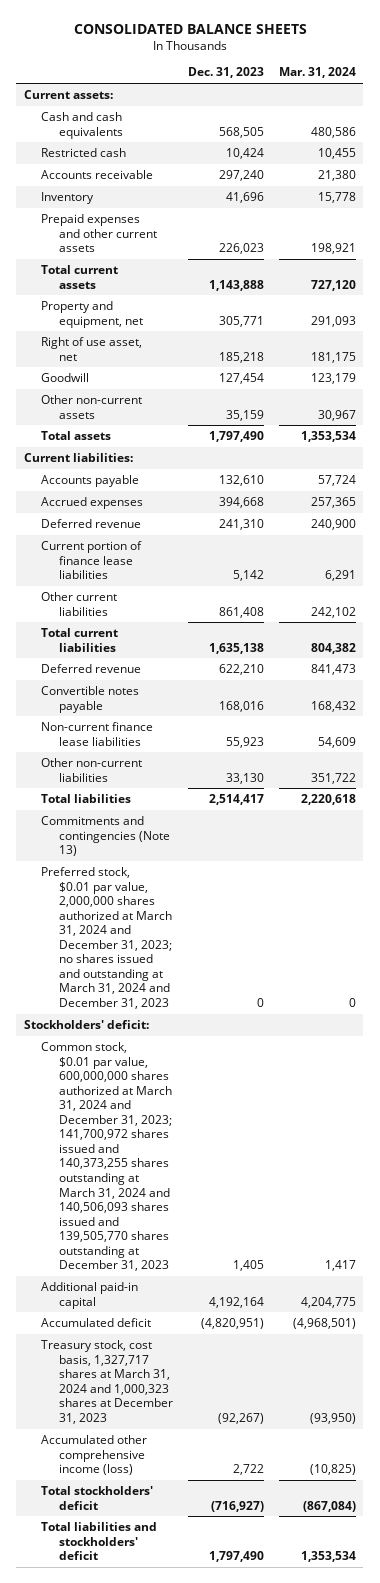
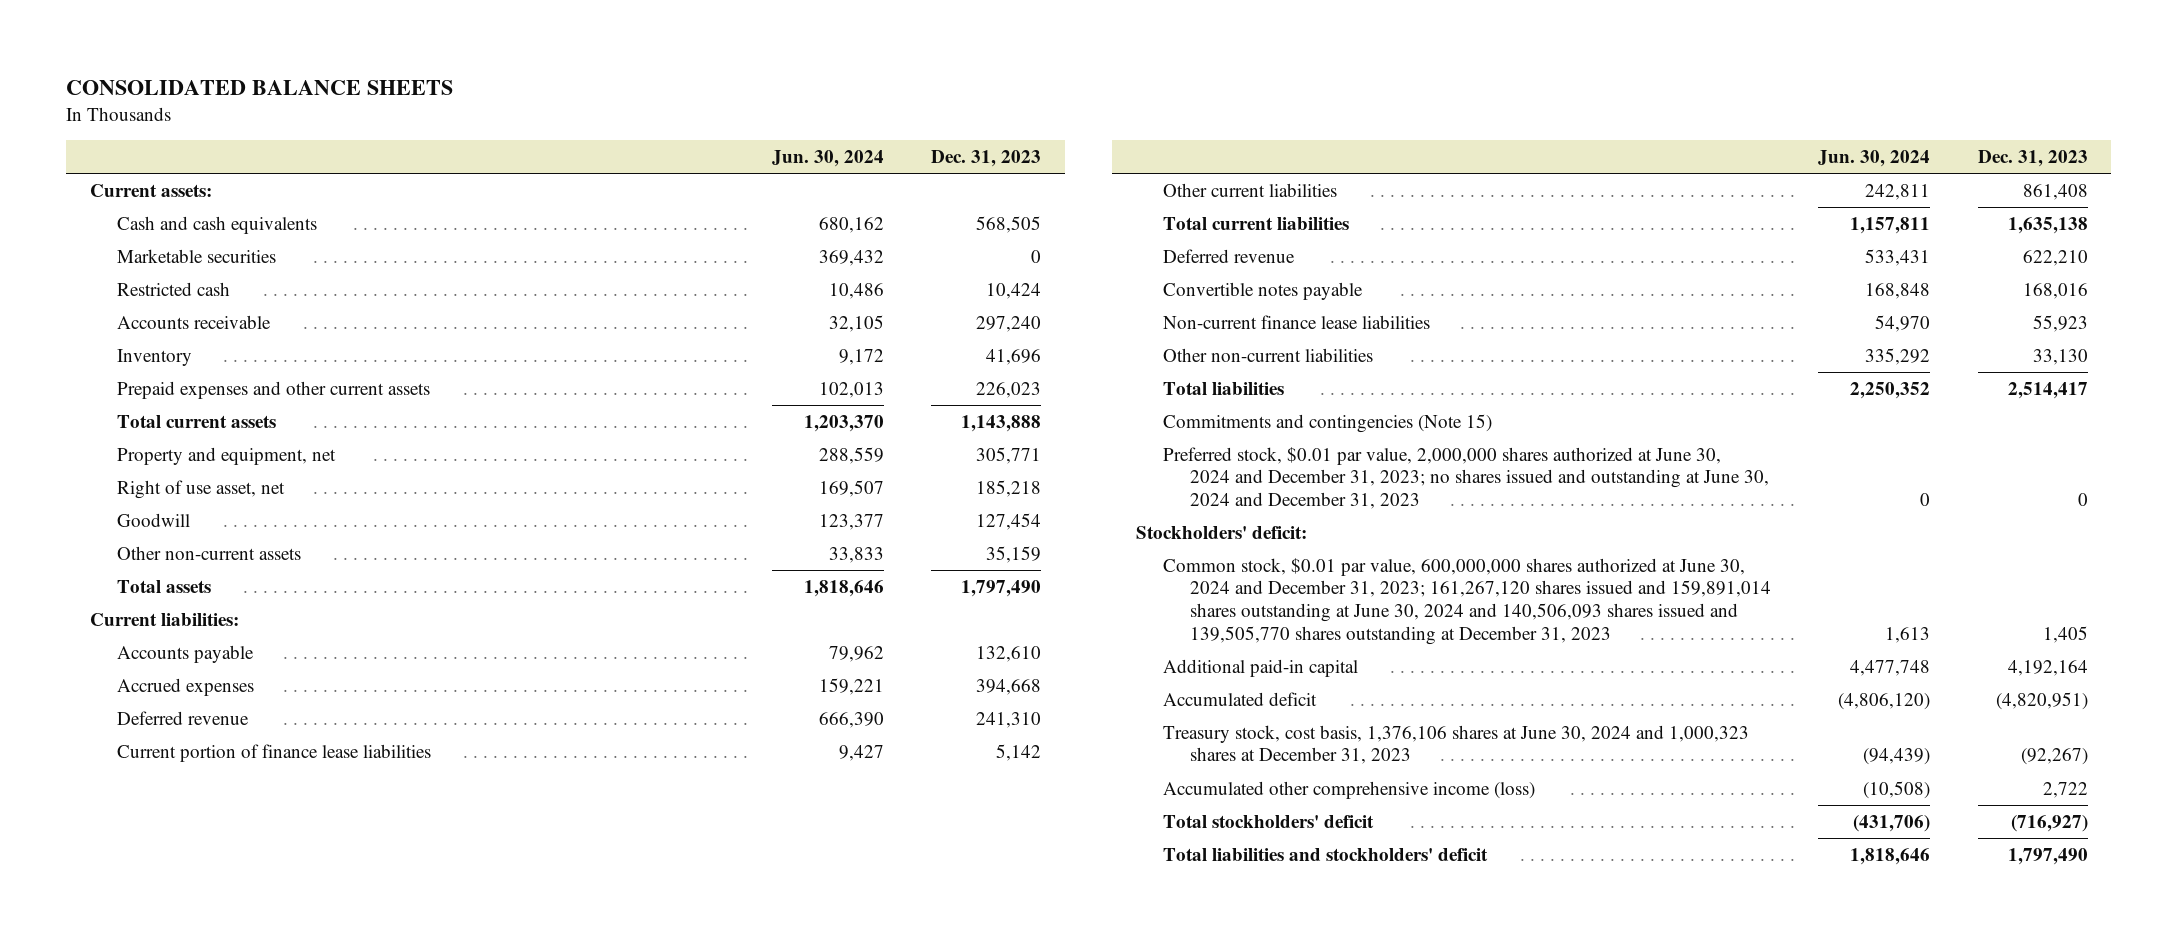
[278,67,356,79] Mar. 31, 2024 -> none
none -> [772,149,885,167] Jun. 30, 2024
none -> [116,248,276,263] Marketable securities
[41,815,171,857] Commitments and contingencies (Note 13) -> [1163,413,1493,433] Commitments and contingencies (Note 15)
[41,866,173,1010] Preferred stock, $0.01 par value, 2,000,000 shares authorized at March 31, 2024 and December 31, 2023; no shares issued and outstanding at March 31, 2024 and December 31, 2023 -> [1163,446,1770,510] Preferred stock, $0.01 par value, 2,000,000 shares authorized at June 30, 2024 and December 31, 2023; no shares issued and outstanding at June 30, 2024 and December 31, 2023
[41,1041,173,1272] Common stock, $0.01 par value, 600,000,000 shares authorized at March 31, 2024 and December 31, 2023; 141,700,972 shares issued and 140,373,255 shares outstanding at March 31, 2024 and 140,506,093 shares issued and 139,505,770 shares outstanding at December 31, 2023 -> [1163,557,1772,645] Common stock, $0.01 par value, 600,000,000 shares authorized at June 30, 2024 and December 31, 2023; 161,267,120 shares issued and 159,891,014 shares outstanding at June 30, 2024 and 140,506,093 shares issued and 139,505,770 shares outstanding at December 31, 2023
[41,1339,174,1424] Treasury stock, cost basis, 1,327,717 shares at March 31, 2024 and 1,000,323 shares at December 31, 2023 -> [1163,724,1750,765] Treasury stock, cost basis, 1,376,106 shares at June 30, 2024 and 1,000,323 shares at December 31, 2023

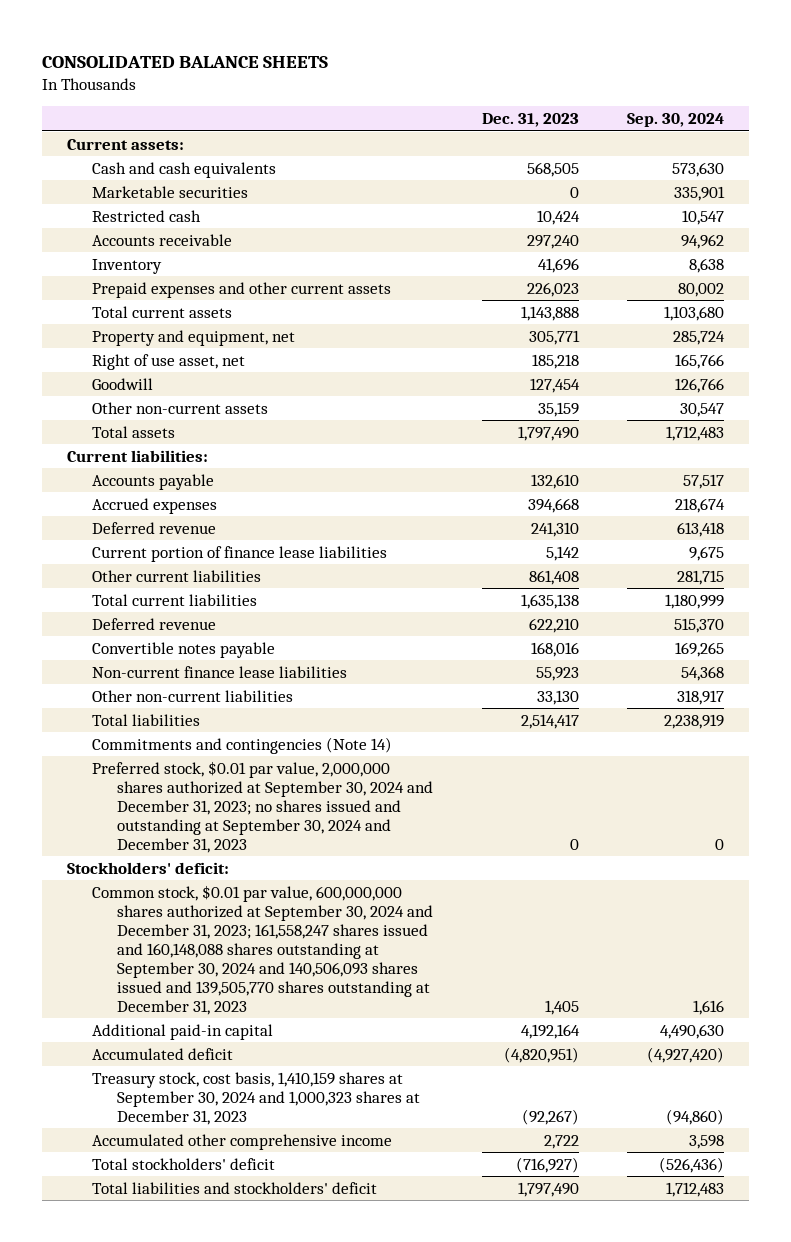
[772,149,885,167] Jun. 30, 2024 -> none
none -> [627,112,725,127] Sep. 30, 2024
[1163,413,1493,433] Commitments and contingencies (Note 15) -> [91,736,392,754] Commitments and contingencies (Note 14)
[1163,446,1770,510] Preferred stock, $0.01 par value, 2,000,000 shares authorized at June 30, 2024 and December 31, 2023; no shares issued and outstanding at June 30, 2024 and December 31, 2023 -> [91,760,434,853] Preferred stock, $0.01 par value, 2,000,000 shares authorized at September 30, 2024 and December 31, 2023; no shares issued and outstanding at September 30, 2024 and December 31, 2023
[1163,557,1772,645] Common stock, $0.01 par value, 600,000,000 shares authorized at June 30, 2024 and December 31, 2023; 161,267,120 shares issued and 159,891,014 shares outstanding at June 30, 2024 and 140,506,093 shares issued and 139,505,770 shares outstanding at December 31, 2023 -> [91,884,434,1015] Common stock, $0.01 par value, 600,000,000 shares authorized at September 30, 2024 and December 31, 2023; 161,558,247 shares issued and 160,148,088 shares outstanding at September 30, 2024 and 140,506,093 shares issued and 139,505,770 shares outstanding at December 31, 2023
[1163,724,1750,765] Treasury stock, cost basis, 1,376,106 shares at June 30, 2024 and 1,000,323 shares at December 31, 2023 -> [91,1071,421,1125] Treasury stock, cost basis, 1,410,159 shares at September 30, 2024 and 1,000,323 shares at December 31, 2023
[1163,780,1536,799] Accumulated other comprehensive income (loss) -> [91,1133,392,1150] Accumulated other comprehensive income

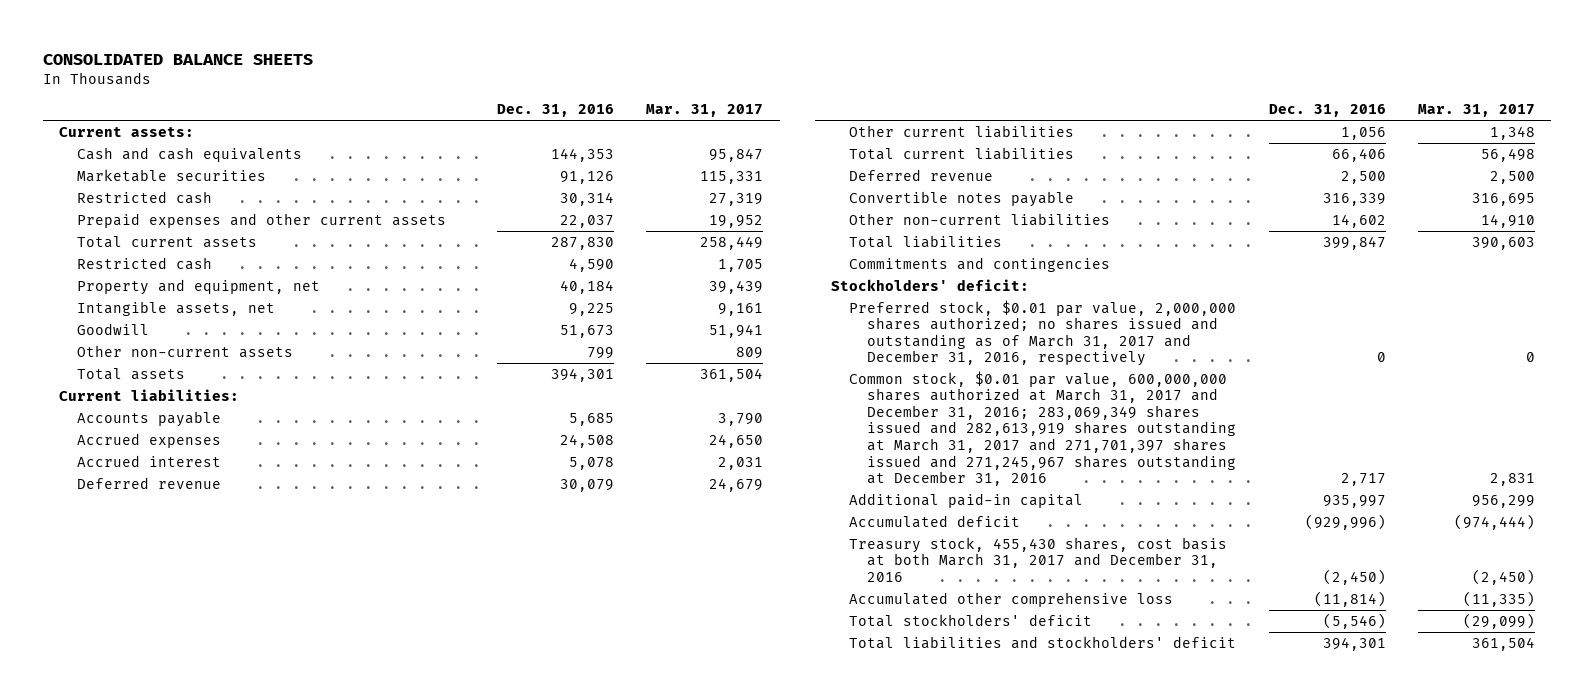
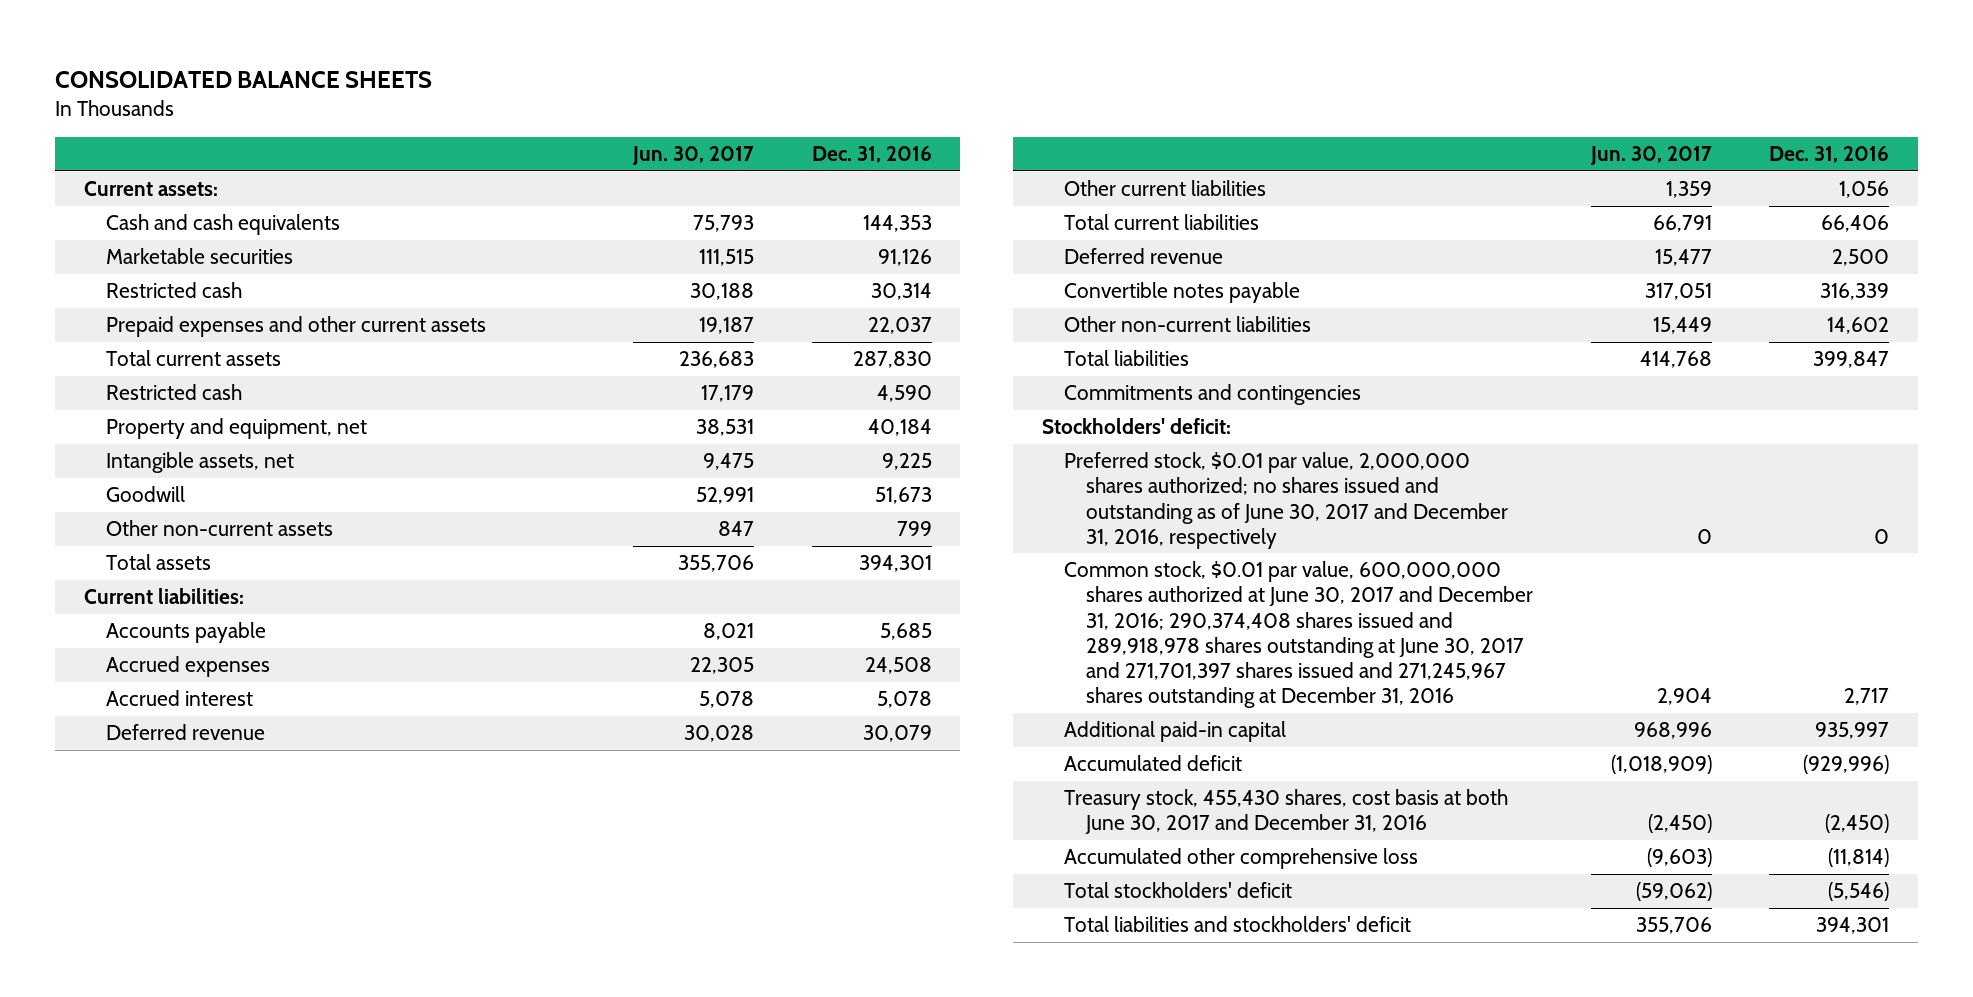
[646,104,764,118] Mar. 31, 2017 -> none
none -> [632,146,755,166] Jun. 30, 2017
[849,299,1237,367] Preferred stock, $0.01 par value, 2,000,000 shares authorized; no shares issued and outstanding as of March 31, 2017 and December 31, 2016, respectively -> [1063,452,1509,549] Preferred stock, $0.01 par value, 2,000,000 shares authorized; no shares issued and outstanding as of June 30, 2017 and December 31, 2016, respectively
[849,370,1237,487] Common stock, $0.01 par value, 600,000,000 shares authorized at March 31, 2017 and December 31, 2016; 283,069,349 shares issued and 282,613,919 shares outstanding at March 31, 2017 and 271,701,397 shares issued and 271,245,967 shares outstanding at December 31, 2016 -> [1063,561,1534,709] Common stock, $0.01 par value, 600,000,000 shares authorized at June 30, 2017 and December 31, 2016; 290,374,408 shares issued and 289,918,978 shares outstanding at June 30, 2017 and 271,701,397 shares issued and 271,245,967 shares outstanding at December 31, 2016
[849,536,1228,582] Treasury stock, 455,430 shares, cost basis at both March 31, 2017 and December 31, 2016 -> [1063,789,1508,835] Treasury stock, 455,430 shares, cost basis at both June 30, 2017 and December 31, 2016

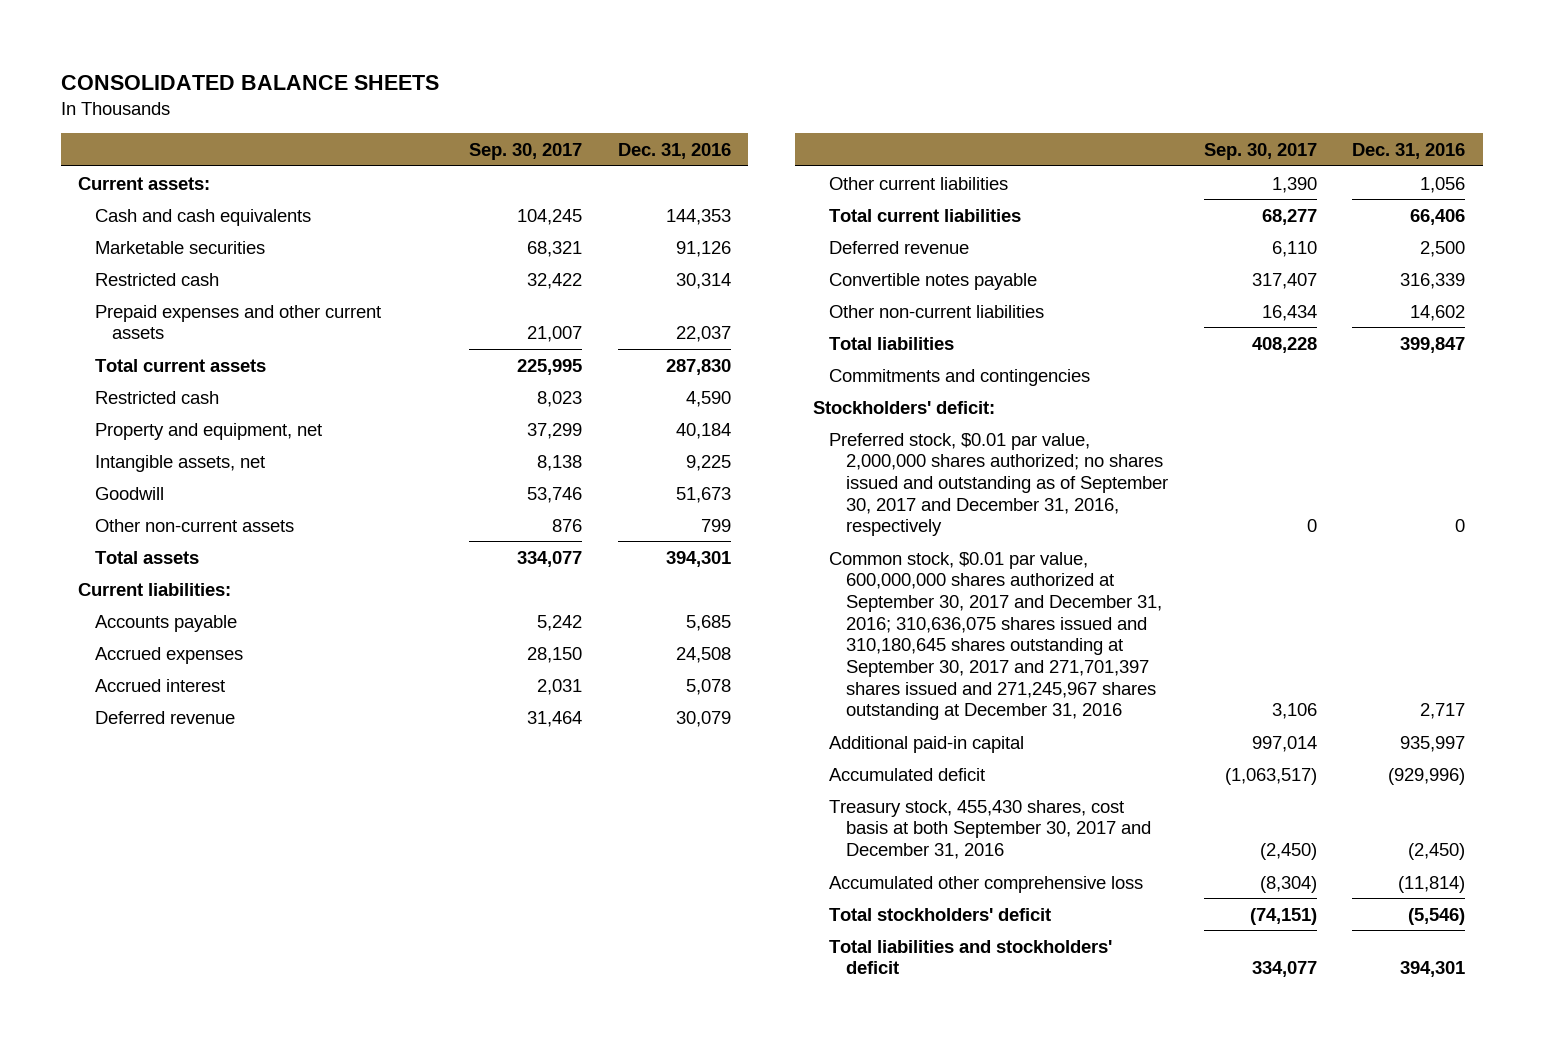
[632,146,755,166] Jun. 30, 2017 -> none
none -> [469,143,583,161] Sep. 30, 2017
[1063,452,1509,549] Preferred stock, $0.01 par value, 2,000,000 shares authorized; no shares issued and outstanding as of June 30, 2017 and December 31, 2016, respectively -> [829,432,1169,537] Preferred stock, $0.01 par value, 2,000,000 shares authorized; no shares issued and outstanding as of September 30, 2017 and December 31, 2016, respectively
[1063,561,1534,709] Common stock, $0.01 par value, 600,000,000 shares authorized at June 30, 2017 and December 31, 2016; 290,374,408 shares issued and 289,918,978 shares outstanding at June 30, 2017 and 271,701,397 shares issued and 271,245,967 shares outstanding at December 31, 2016 -> [829,551,1163,721] Common stock, $0.01 par value, 600,000,000 shares authorized at September 30, 2017 and December 31, 2016; 310,636,075 shares issued and 310,180,645 shares outstanding at September 30, 2017 and 271,701,397 shares issued and 271,245,967 shares outstanding at December 31, 2016
[1063,789,1508,835] Treasury stock, 455,430 shares, cost basis at both June 30, 2017 and December 31, 2016 -> [829,799,1152,860] Treasury stock, 455,430 shares, cost basis at both September 30, 2017 and December 31, 2016

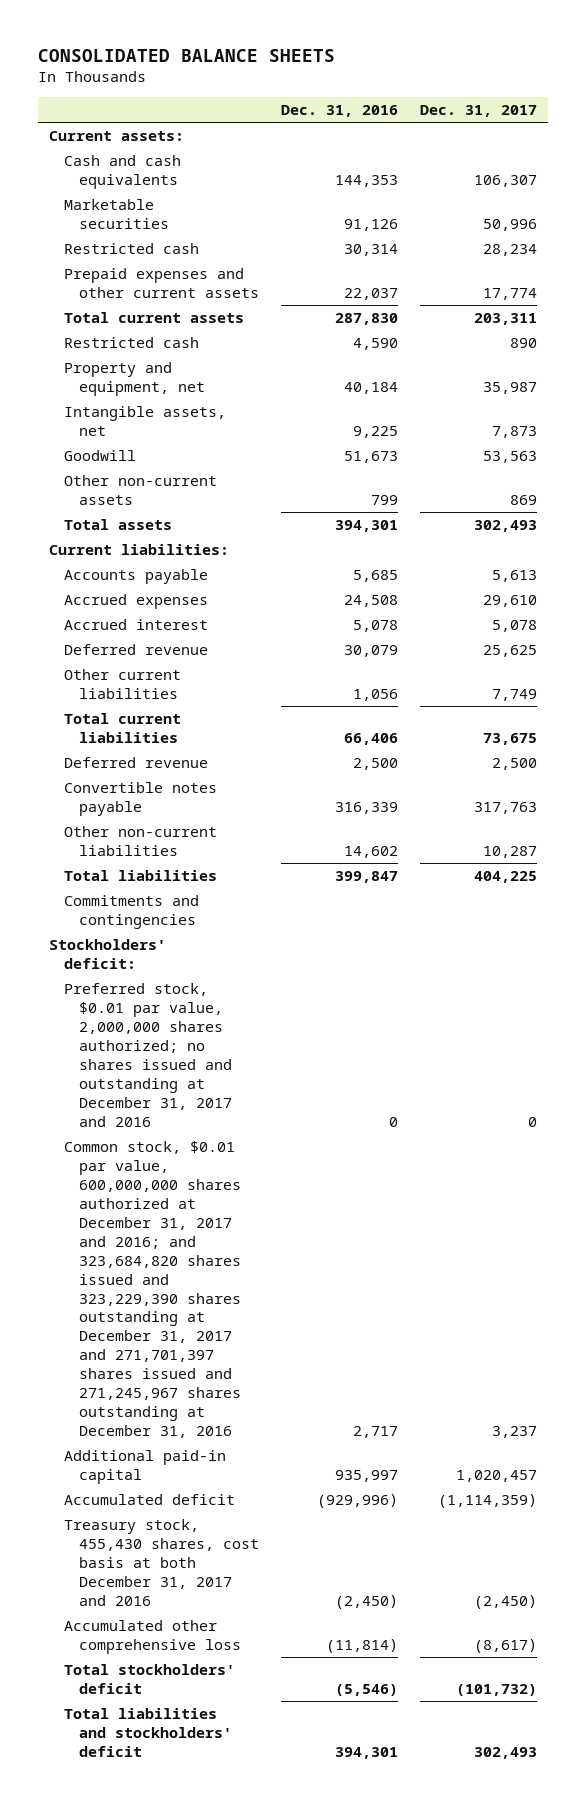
[469,143,583,161] Sep. 30, 2017 -> none
none -> [419,105,537,118] Dec. 31, 2017
[829,432,1169,537] Preferred stock, $0.01 par value, 2,000,000 shares authorized; no shares issued and outstanding as of September 30, 2017 and December 31, 2016, respectively -> [64,982,233,1127] Preferred stock, $0.01 par value, 2,000,000 shares authorized; no shares issued and outstanding at December 31, 2017 and 2016
[829,551,1163,721] Common stock, $0.01 par value, 600,000,000 shares authorized at September 30, 2017 and December 31, 2016; 310,636,075 shares issued and 310,180,645 shares outstanding at September 30, 2017 and 271,701,397 shares issued and 271,245,967 shares outstanding at December 31, 2016 -> [64,1140,242,1439] Common stock, $0.01 par value, 600,000,000 shares authorized at December 31, 2017 and 2016; and 323,684,820 shares issued and 323,229,390 shares outstanding at December 31, 2017 and 271,701,397 shares issued and 271,245,967 shares outstanding at December 31, 2016
[829,799,1152,860] Treasury stock, 455,430 shares, cost basis at both September 30, 2017 and December 31, 2016 -> [64,1518,260,1606] Treasury stock, 455,430 shares, cost basis at both December 31, 2017 and 2016

